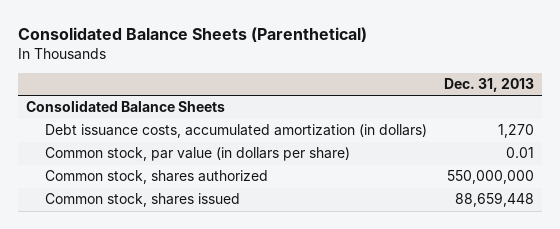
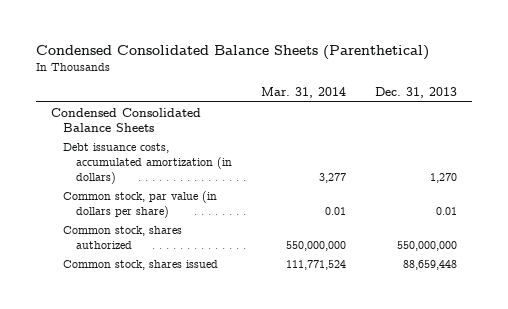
[18,26,368,42] Consolidated Balance Sheets (Parenthetical) -> [36,44,430,60] Condensed Consolidated Balance Sheets (Parenthetical)
none -> [260,87,346,99] Mar. 31, 2014
[26,100,226,113] Consolidated Balance Sheets -> [50,107,201,132] Condensed Consolidated Balance Sheets

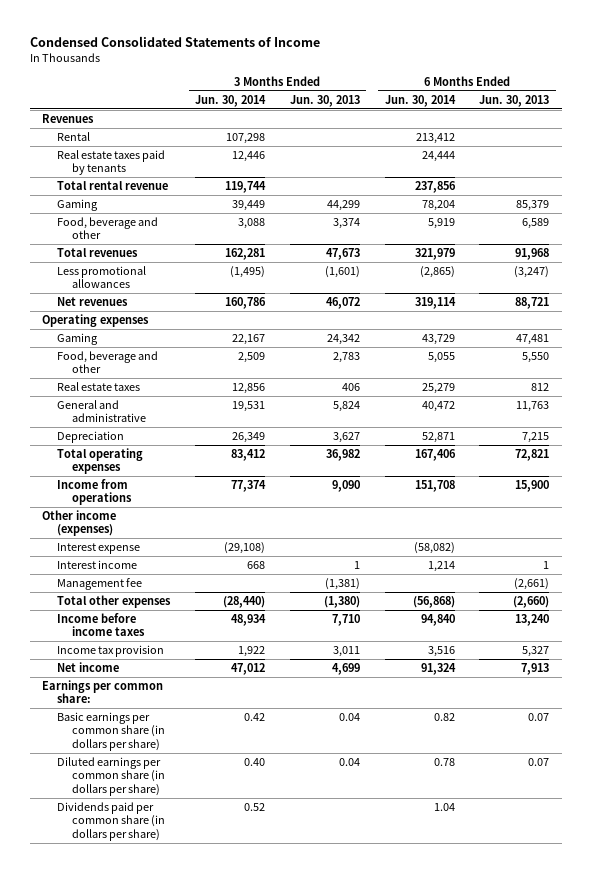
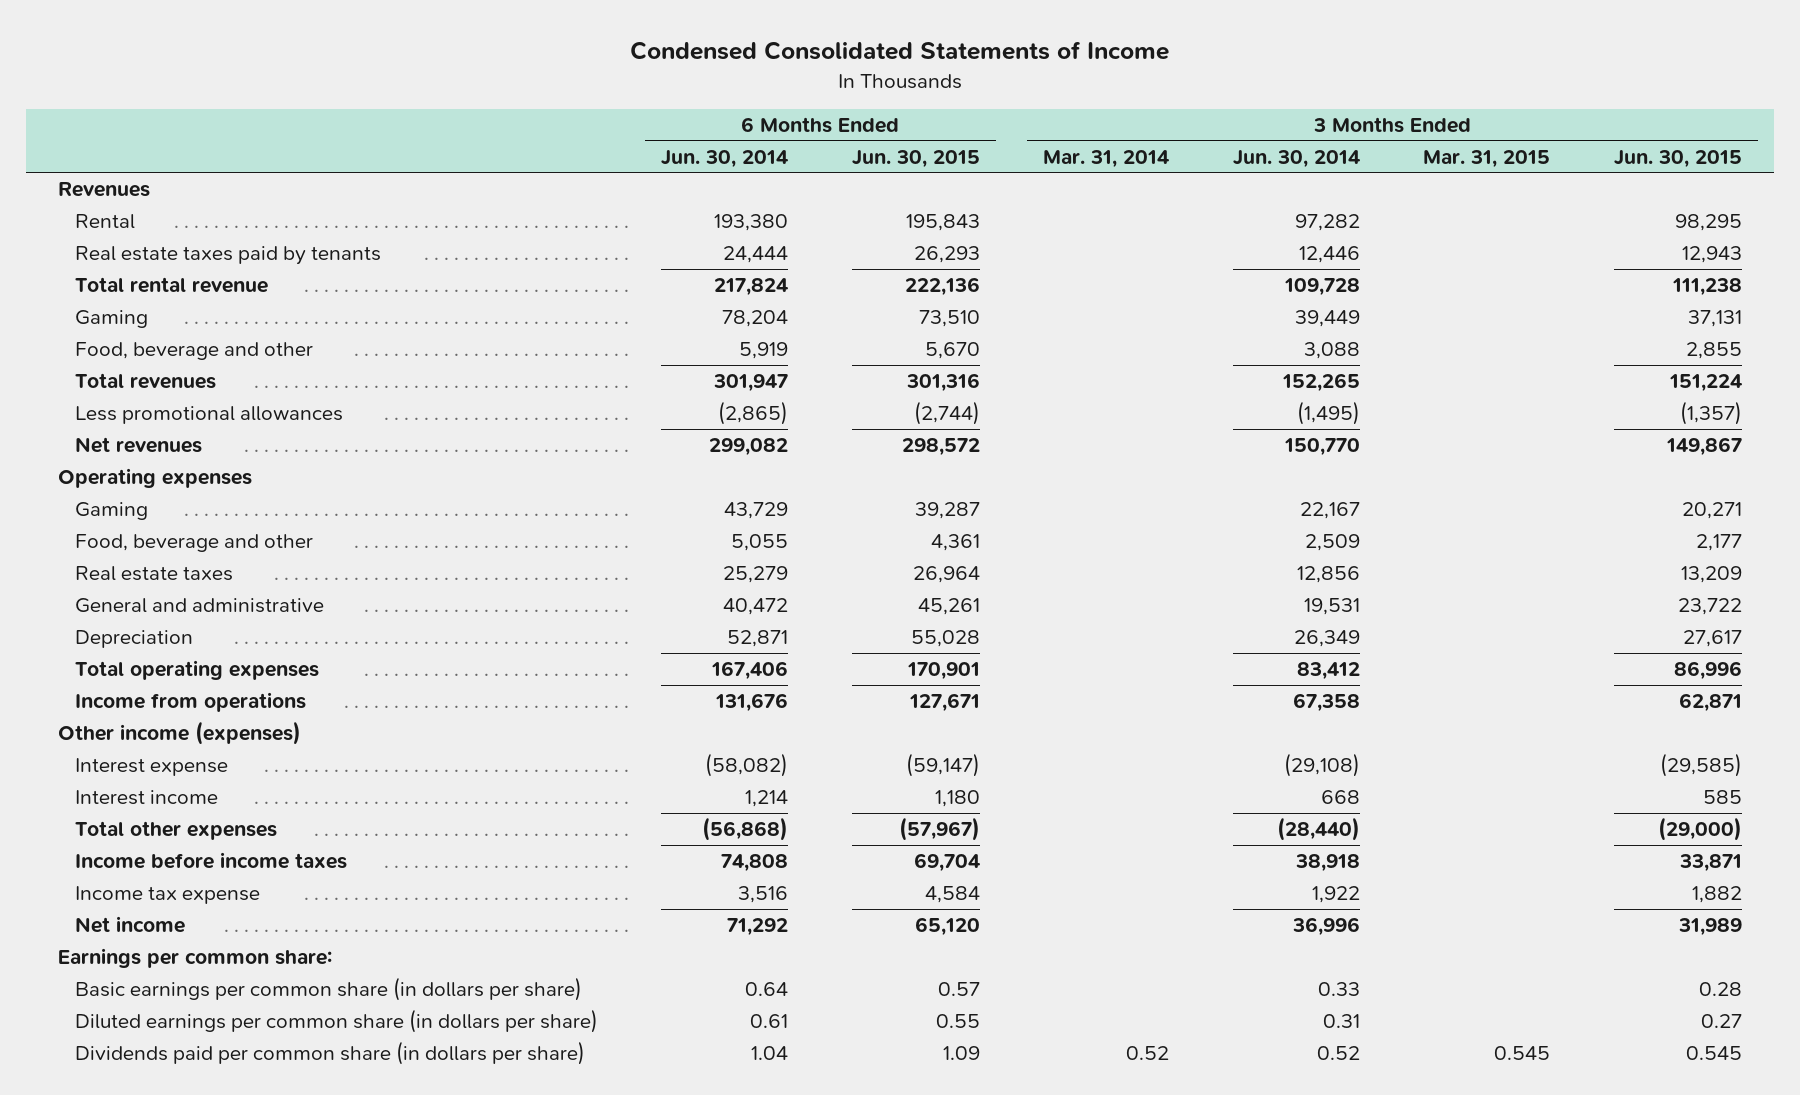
[289,94,360,107] Jun. 30, 2013 -> none
[479,94,550,107] Jun. 30, 2013 -> none
none -> [851,149,980,168] Jun. 30, 2015
none -> [1043,149,1170,168] Mar. 31, 2014
none -> [1423,149,1551,168] Mar. 31, 2015
none -> [1613,149,1742,168] Jun. 30, 2015
[225,132,265,144] 107,298 -> [1294,214,1360,232] 97,282
[415,132,455,144] 213,412 -> [714,214,789,232] 193,380
[224,180,266,193] 119,744 -> [1283,278,1360,297] 109,728
[414,180,456,193] 237,856 -> [714,278,789,297] 217,824
[224,247,265,260] 162,281 -> [1281,373,1360,393] 152,265
[414,247,455,260] 321,979 -> [713,374,789,393] 301,947
[224,296,266,309] 160,786 -> [1283,438,1360,457] 150,770
[414,296,456,309] 319,114 -> [709,438,789,457] 299,082
[230,479,266,492] 77,374 -> [1292,693,1360,713] 67,358
[414,479,455,492] 151,708 -> [715,693,789,713] 131,676
[56,577,142,590] Management fee -> none
[230,613,266,626] 48,934 -> [1294,854,1360,873] 38,918
[420,613,455,626] 94,840 -> [721,854,789,873] 74,808
[56,644,164,657] Income tax provision -> [74,886,260,905] Income tax expense
[230,662,265,675] 47,012 -> [1291,917,1360,937] 36,996
[420,662,456,675] 91,324 -> [727,918,789,937] 71,292
[243,712,265,721] 0.42 -> [1317,982,1360,997] 0.33
[433,712,455,721] 0.82 -> [745,982,789,997] 0.64
[243,757,265,766] 0.40 -> [1322,1014,1360,1029] 0.31
[433,757,455,766] 0.78 -> [750,1014,789,1029] 0.61

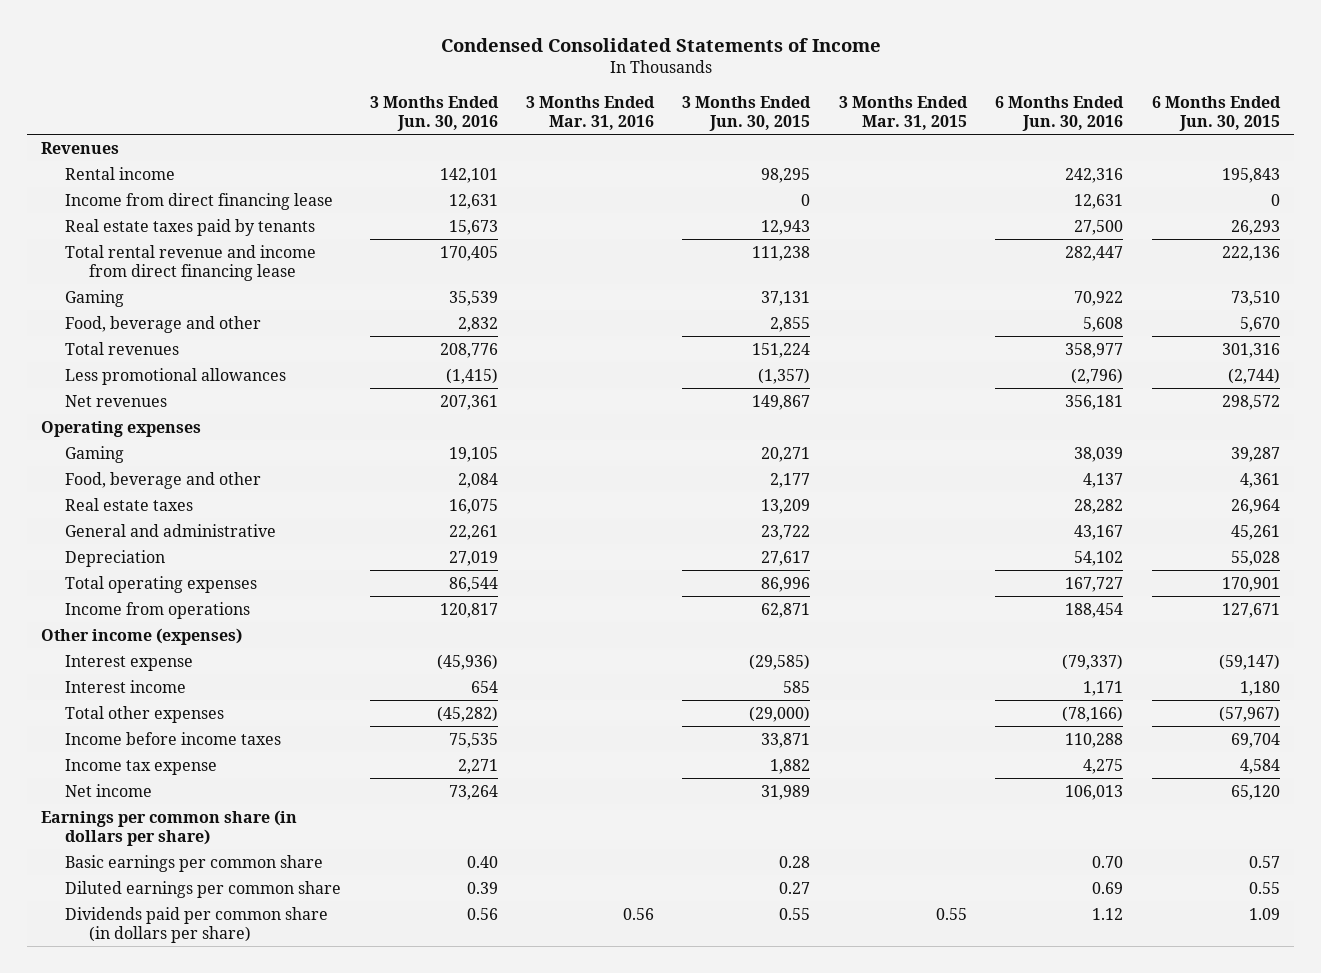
[661,149,789,168] Jun. 30, 2014 -> none
[1043,149,1170,168] Mar. 31, 2014 -> none
[1232,149,1360,168] Jun. 30, 2014 -> none
none -> [369,95,499,131] 3 Months Ended Jun. 30, 2016
none -> [526,95,656,130] 3 Months Ended Mar. 31, 2016
none -> [995,95,1125,131] 6 Months Ended Jun. 30, 2016
[74,214,135,230] Rental -> [65,166,176,180] Rental income
none -> [65,192,334,210] Income from direct financing lease
[74,277,268,294] Total rental revenue -> [65,244,317,281] Total rental revenue and income from direct financing lease
[57,948,332,969] Earnings per common share: -> [41,809,298,846] Earnings per common share (in dollars per share)
[74,977,582,1002] Basic earnings per common share (in dollars per share) -> [65,854,324,872] Basic earnings per common share
[74,1009,598,1034] Diluted earnings per common share (in dollars per share) -> [65,880,342,898] Diluted earnings per common share
[1494,1046,1551,1061] 0.545 -> [935,907,967,920] 0.55
[1685,1046,1742,1061] 0.545 -> [779,907,811,920] 0.55

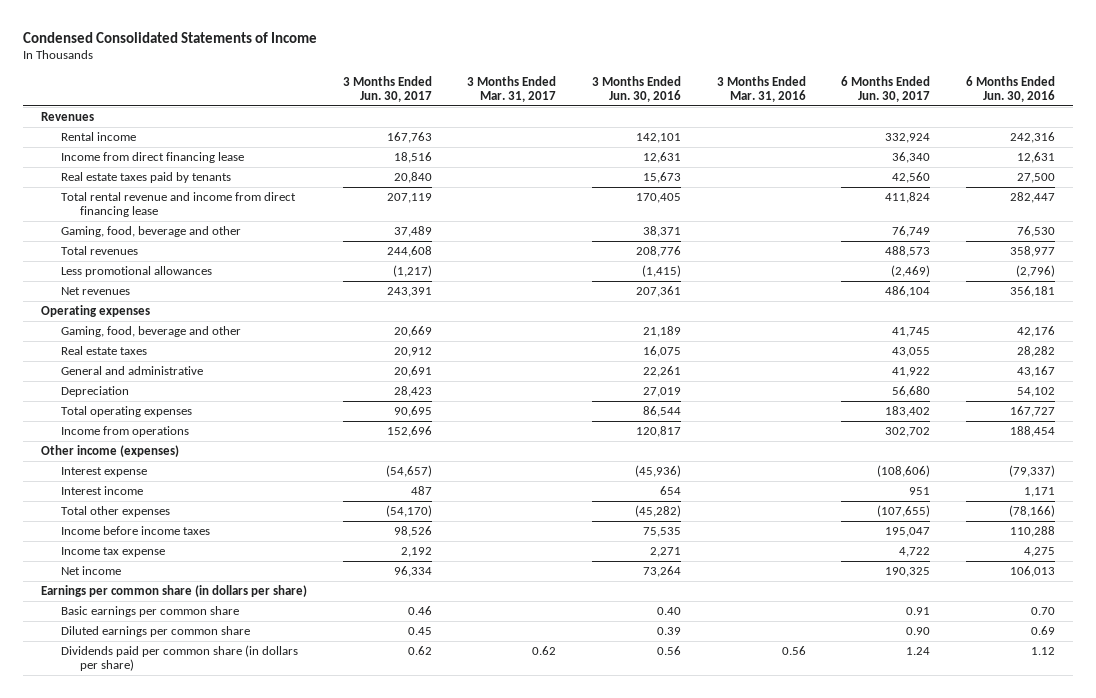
[682,95,812,131] 3 Months Ended Jun. 30, 2015 -> none
[838,95,968,130] 3 Months Ended Mar. 31, 2015 -> none
[1151,95,1281,131] 6 Months Ended Jun. 30, 2015 -> none
none -> [342,75,432,103] 3 Months Ended Jun. 30, 2017
none -> [467,75,557,103] 3 Months Ended Mar. 31, 2017
none -> [841,75,931,103] 6 Months Ended Jun. 30, 2017
[65,289,125,307] Gaming -> none
[65,315,262,333] Food, beverage and other -> [60,225,241,237] Gaming, food, beverage and other
[457,316,498,332] 2,832 -> [642,225,681,237] 38,371
[1083,316,1124,332] 5,608 -> [1016,225,1055,237] 76,530
[65,445,125,463] Gaming -> none
[65,471,262,489] Food, beverage and other -> [60,325,241,337] Gaming, food, beverage and other
[457,472,498,488] 2,084 -> [642,325,681,337] 21,189
[1083,472,1124,488] 4,137 -> [1016,325,1055,337] 42,176

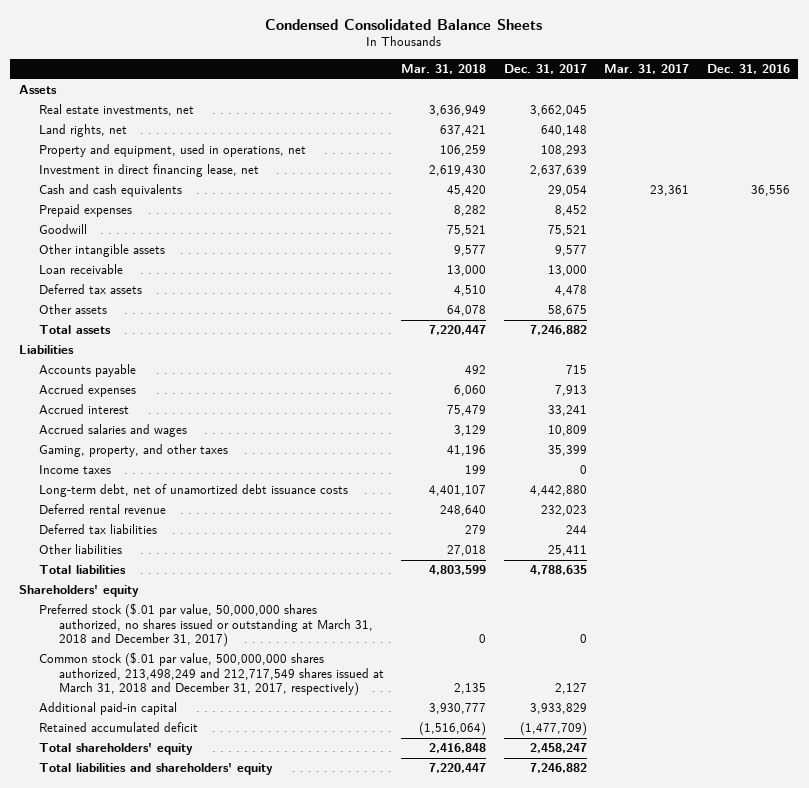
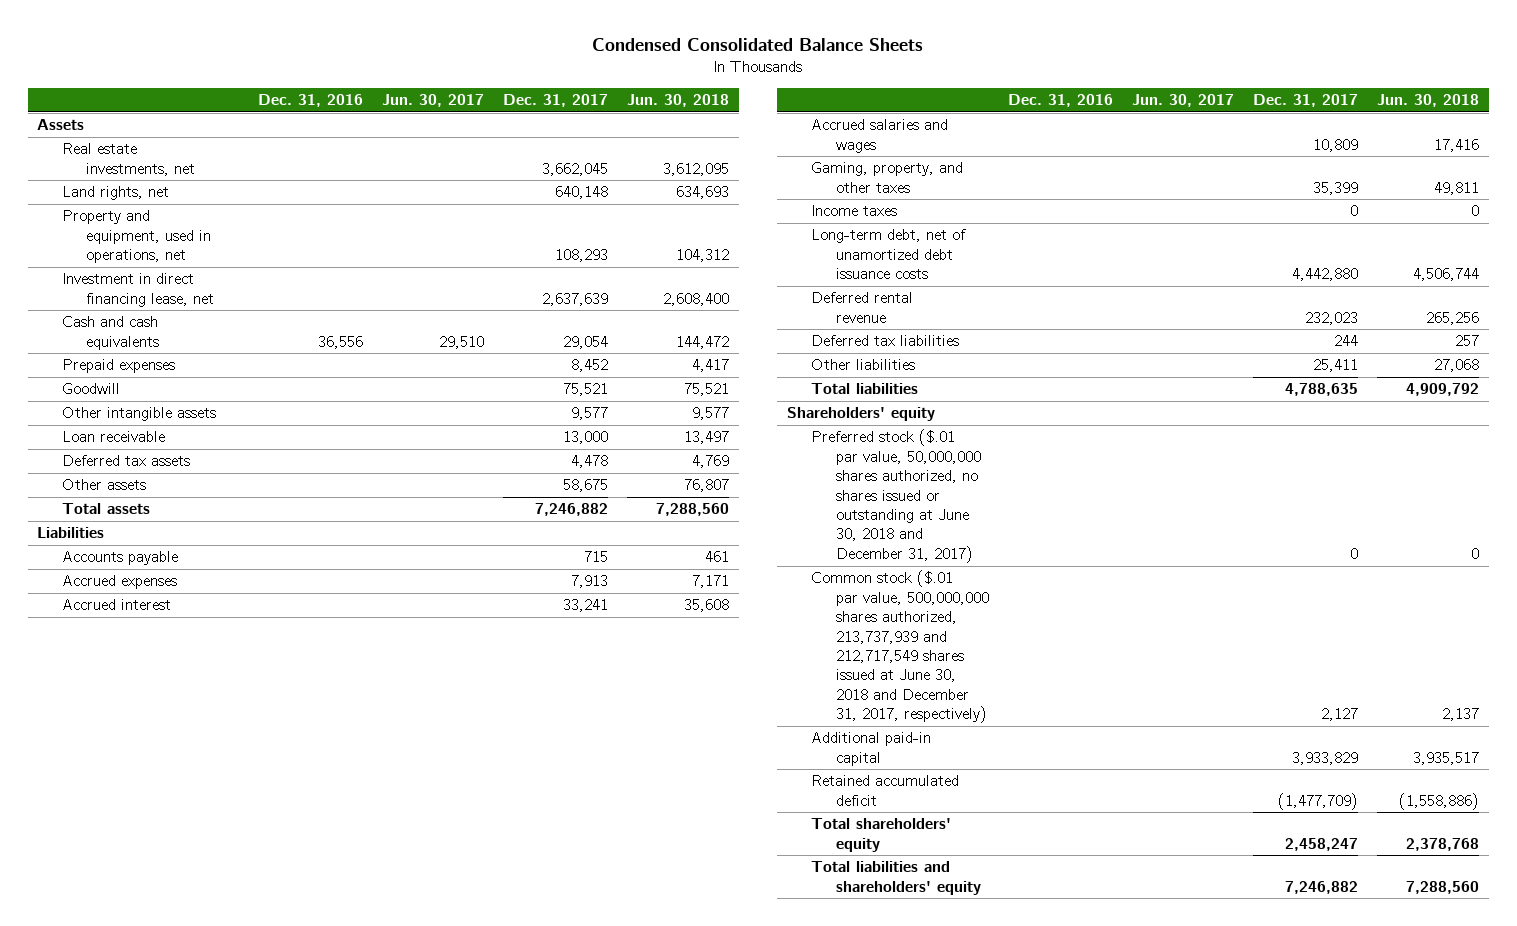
[401,64,487,75] Mar. 31, 2018 -> none
[604,64,690,75] Mar. 31, 2017 -> none
none -> [382,93,485,107] Jun. 30, 2017
none -> [627,93,730,107] Jun. 30, 2018
[38,603,373,648] Preferred stock ($.01 par value, 50,000,000 shares authorized, no shares issued or outstanding at March 31, 2018 and December 31, 2017) -> [811,429,981,563] Preferred stock ($.01 par value, 50,000,000 shares authorized, no shares issued or outstanding at June 30, 2018 and December 31, 2017)
[38,652,384,697] Common stock ($.01 par value, 500,000,000 shares authorized, 213,498,249 and 212,717,549 shares issued at March 31, 2018 and December 31, 2017, respectively) -> [811,570,989,724] Common stock ($.01 par value, 500,000,000 shares authorized, 213,737,939 and 212,717,549 shares issued at June 30, 2018 and December 31, 2017, respectively)

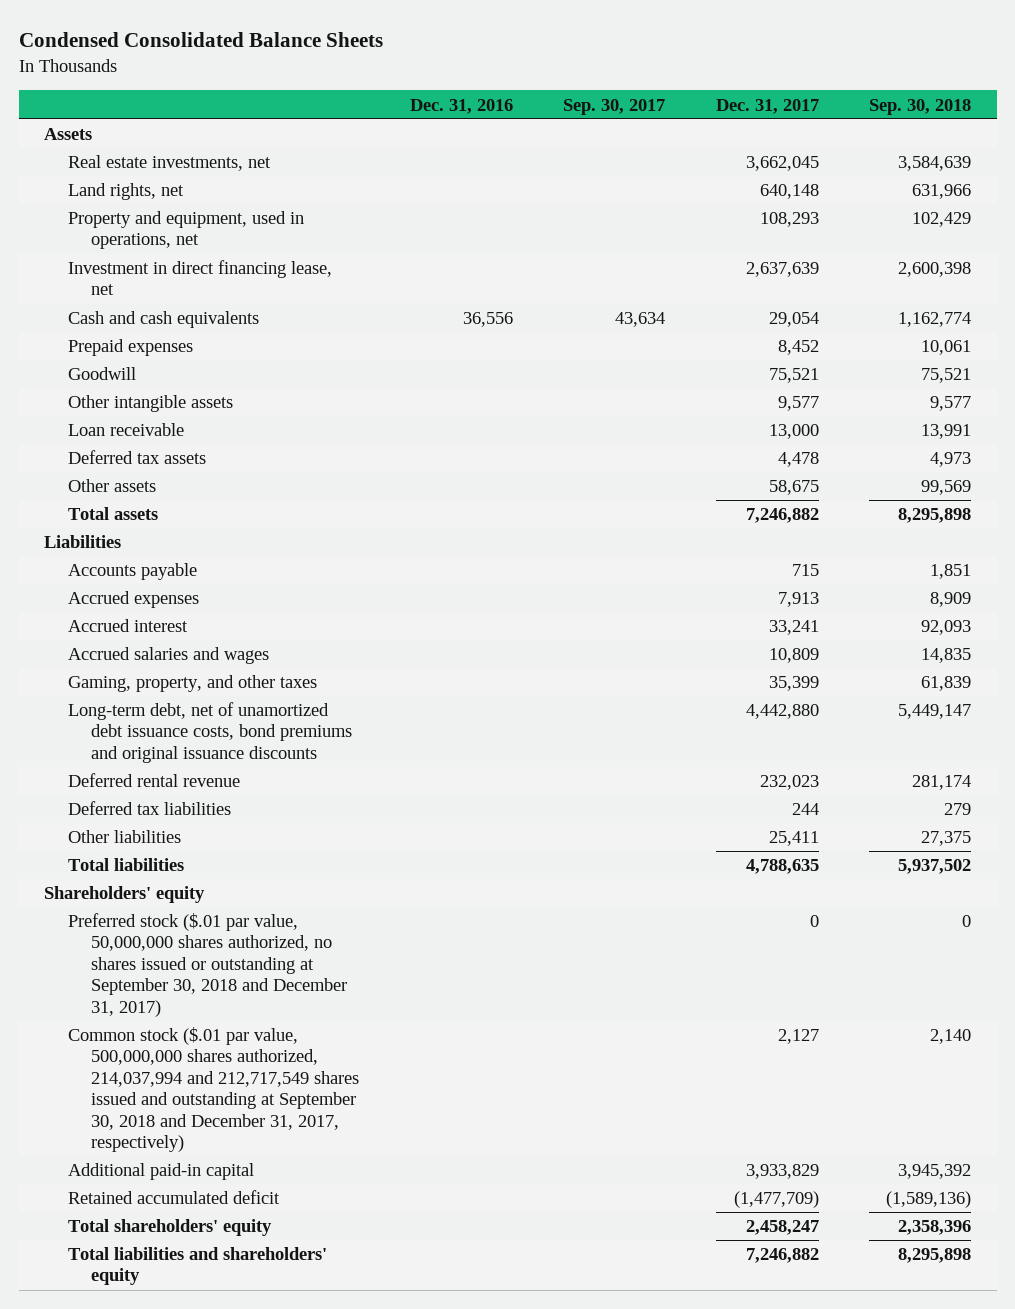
[382,93,485,107] Jun. 30, 2017 -> none
[627,93,730,107] Jun. 30, 2018 -> none
none -> [563,98,666,115] Sep. 30, 2017
none -> [869,98,972,115] Sep. 30, 2018
[811,205,898,217] Income taxes -> none
[811,229,967,280] Long-term debt, net of unamortized debt issuance costs -> [67,702,353,763] Long-term debt, net of unamortized debt issuance costs, bond premiums and original issuance discounts
[811,429,981,563] Preferred stock ($.01 par value, 50,000,000 shares authorized, no shares issued or outstanding at June 30, 2018 and December 31, 2017) -> [67,913,348,1017] Preferred stock ($.01 par value, 50,000,000 shares authorized, no shares issued or outstanding at September 30, 2018 and December 31, 2017)
[811,570,989,724] Common stock ($.01 par value, 500,000,000 shares authorized, 213,737,939 and 212,717,549 shares issued at June 30, 2018 and December 31, 2017, respectively) -> [67,1027,360,1152] Common stock ($.01 par value, 500,000,000 shares authorized, 214,037,994 and 212,717,549 shares issued and outstanding at September 30, 2018 and December 31, 2017, respectively)

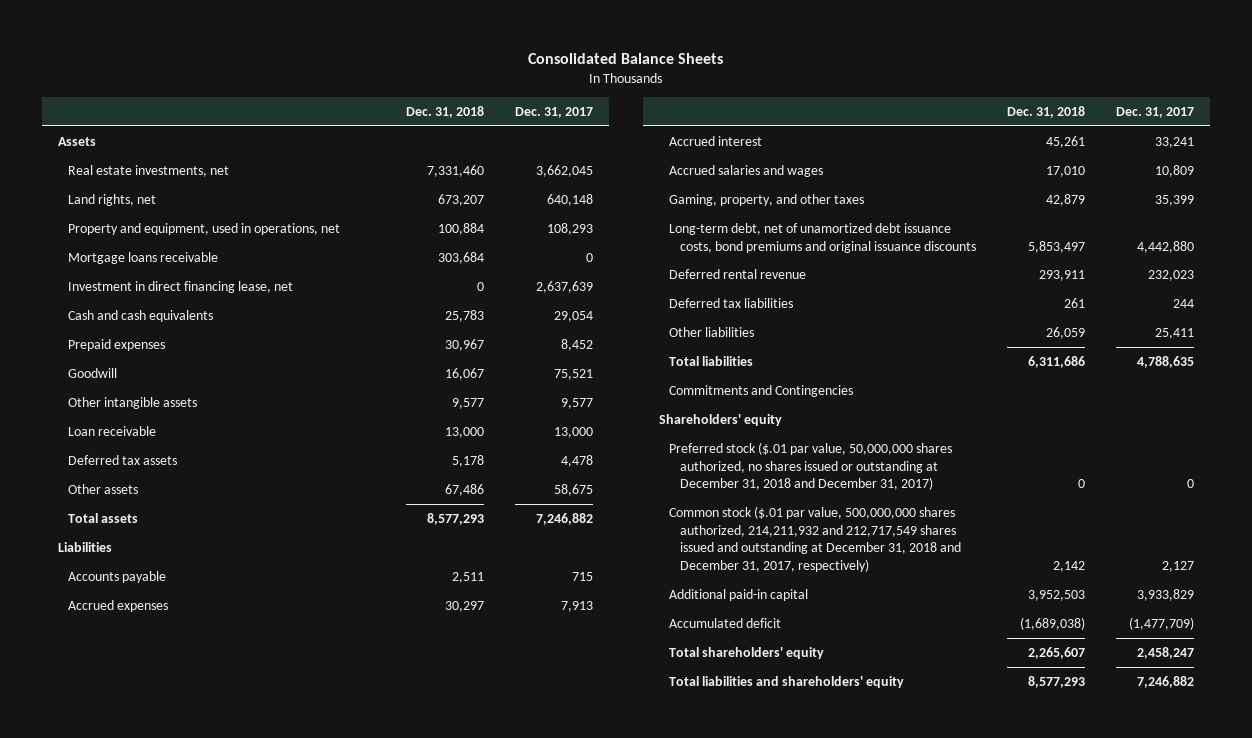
[18,32,383,48] Condensed Consolidated Balance Sheets -> [527,52,723,64] Consolidated Balance Sheets
[409,98,513,114] Dec. 31, 2016 -> none
[563,98,666,115] Sep. 30, 2017 -> none
[869,98,972,115] Sep. 30, 2018 -> none
none -> [405,105,484,118] Dec. 31, 2018
none -> [68,251,219,264] Mortgage loans receivable
none -> [669,384,854,397] Commitments and Contingencies
[67,913,348,1017] Preferred stock ($.01 par value, 50,000,000 shares authorized, no shares issued or outstanding at September 30, 2018 and December 31, 2017) -> [669,441,953,491] Preferred stock ($.01 par value, 50,000,000 shares authorized, no shares issued or outstanding at December 31, 2018 and December 31, 2017)
[67,1027,360,1152] Common stock ($.01 par value, 500,000,000 shares authorized, 214,037,994 and 212,717,549 shares issued and outstanding at September 30, 2018 and December 31, 2017, respectively) -> [669,505,961,572] Common stock ($.01 par value, 500,000,000 shares authorized, 214,211,932 and 212,717,549 shares issued and outstanding at December 31, 2018 and December 31, 2017, respectively)
[67,1190,280,1205] Retained accumulated deficit -> [669,617,782,628] Accumulated deficit

